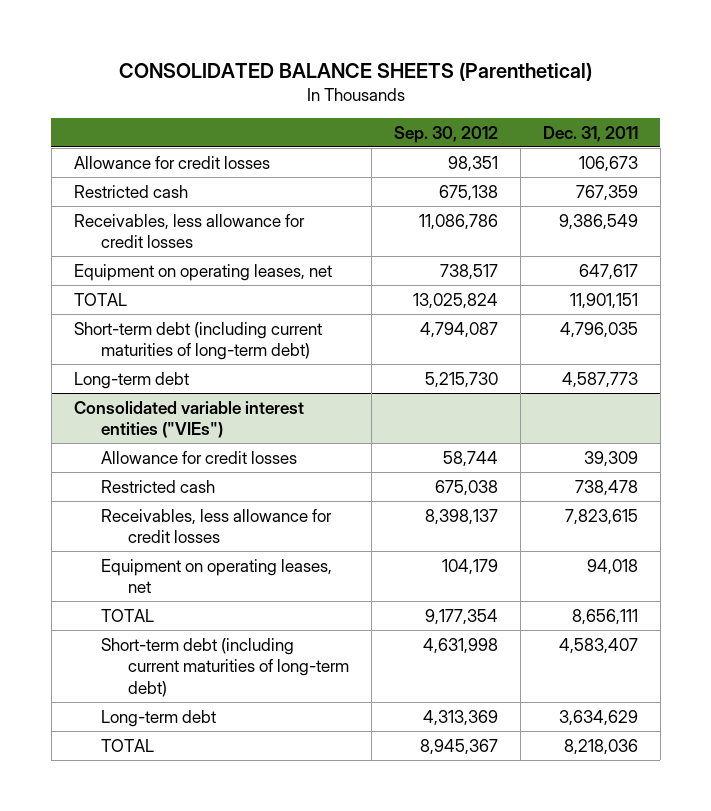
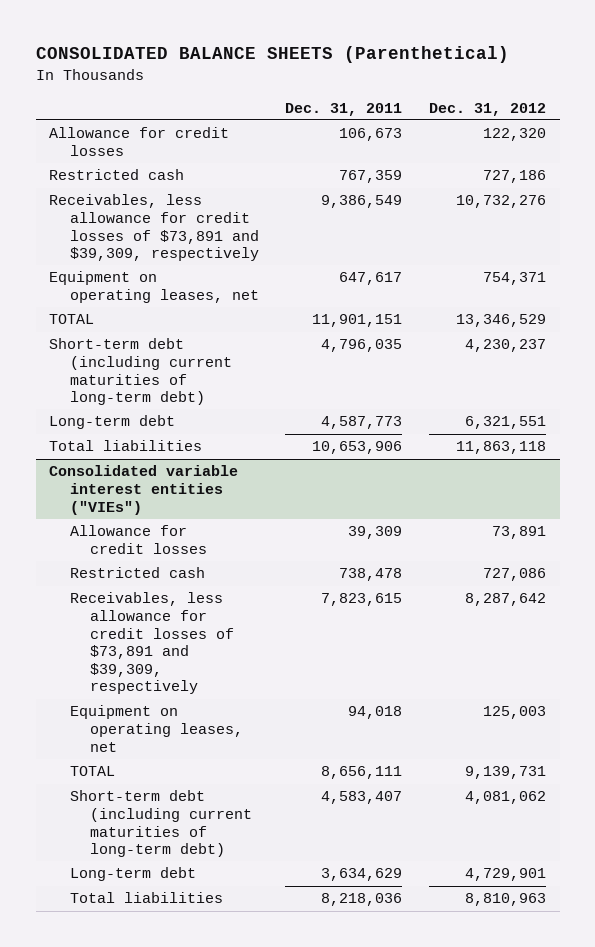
[393,125,498,143] Sep. 30, 2012 -> none
none -> [429,102,547,116] Dec. 31, 2012
[73,213,305,249] Receivables, less allowance for credit losses -> [49,194,259,262] Receivables, less allowance for credit losses of $73,891 and $39,309, respectively
none -> [49,440,203,452] Total liabilities
[100,508,332,544] Receivables, less allowance for credit losses -> [69,592,235,695] Receivables, less allowance for credit losses of $73,891 and $39,309, respectively
[100,738,154,752] TOTAL -> [69,892,223,904] Total liabilities

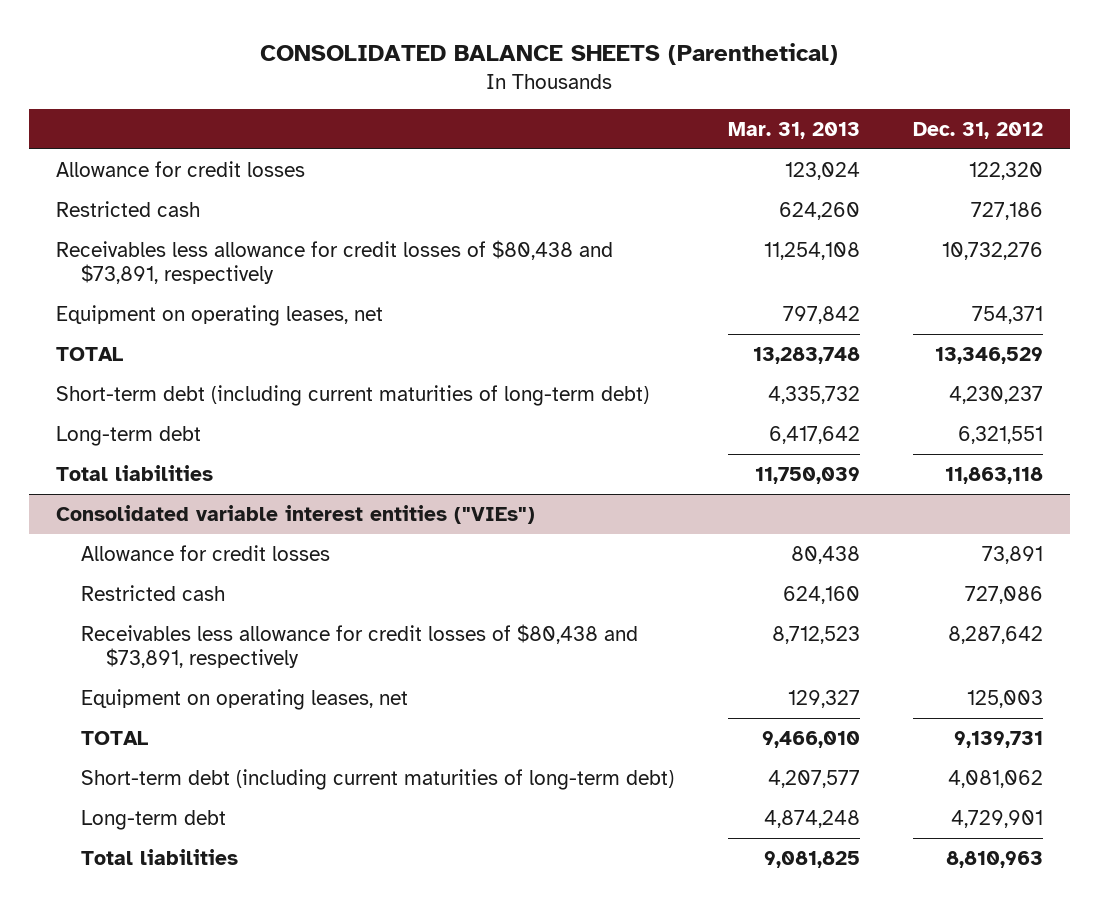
[285,102,403,116] Dec. 31, 2011 -> none
none -> [727,122,860,140] Mar. 31, 2013
[49,194,259,262] Receivables, less allowance for credit losses of $73,891 and $39,309, respectively -> [55,239,613,285] Receivables less allowance for credit losses of $80,438 and $73,891, respectively
[69,592,235,695] Receivables, less allowance for credit losses of $73,891 and $39,309, respectively -> [81,623,639,669] Receivables less allowance for credit losses of $80,438 and $73,891, respectively

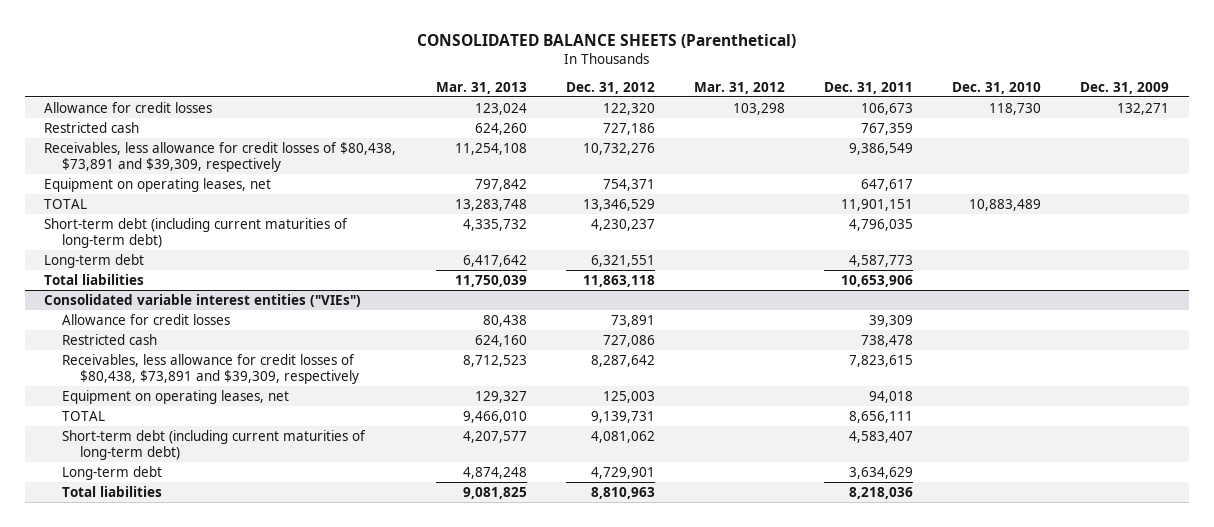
none -> [693,81,785,94] Mar. 31, 2012
none -> [824,81,914,94] Dec. 31, 2011
none -> [952,81,1042,94] Dec. 31, 2010
none -> [1080,81,1170,94] Dec. 31, 2009
[55,239,613,285] Receivables less allowance for credit losses of $80,438 and $73,891, respectively -> [44,141,397,173] Receivables, less allowance for credit losses of $80,438, $73,891 and $39,309, respectively
[81,623,639,669] Receivables less allowance for credit losses of $80,438 and $73,891, respectively -> [62,353,359,385] Receivables, less allowance for credit losses of $80,438, $73,891 and $39,309, respectively

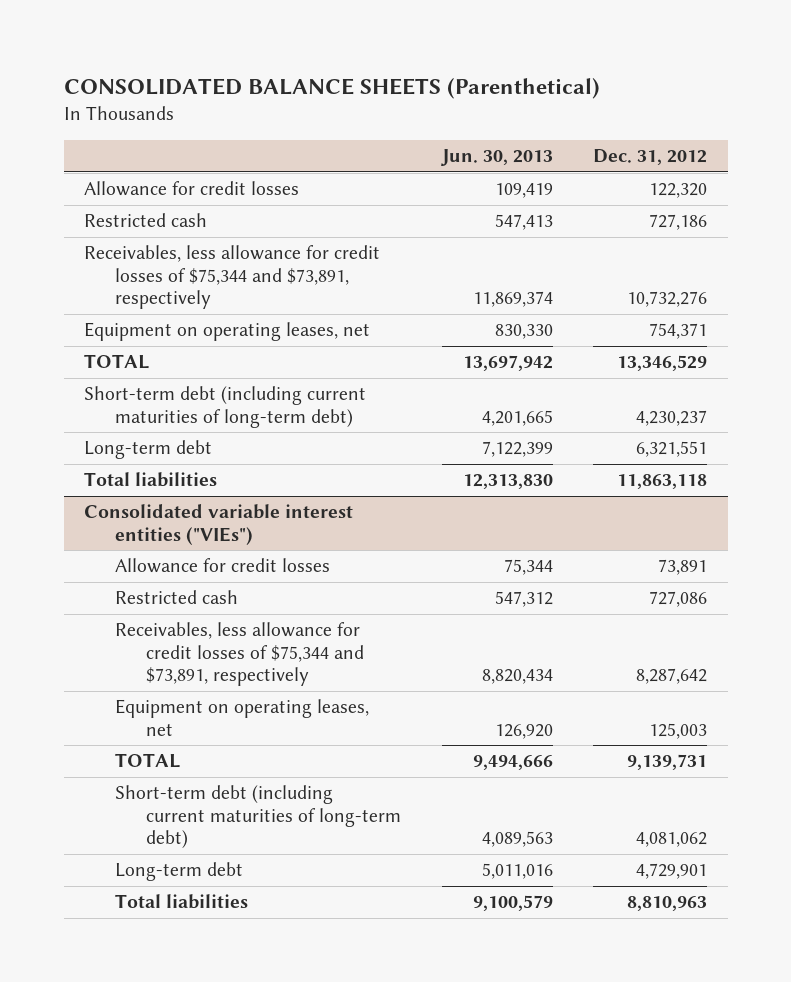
[435,81,527,94] Mar. 31, 2013 -> none
[693,81,785,94] Mar. 31, 2012 -> none
[824,81,914,94] Dec. 31, 2011 -> none
[952,81,1042,94] Dec. 31, 2010 -> none
[1080,81,1170,94] Dec. 31, 2009 -> none
none -> [440,149,553,167] Jun. 30, 2013
[44,141,397,173] Receivables, less allowance for credit losses of $80,438, $73,891 and $39,309, respectively -> [84,245,381,310] Receivables, less allowance for credit losses of $75,344 and $73,891, respectively
[62,353,359,385] Receivables, less allowance for credit losses of $80,438, $73,891 and $39,309, respectively -> [114,622,364,687] Receivables, less allowance for credit losses of $75,344 and $73,891, respectively

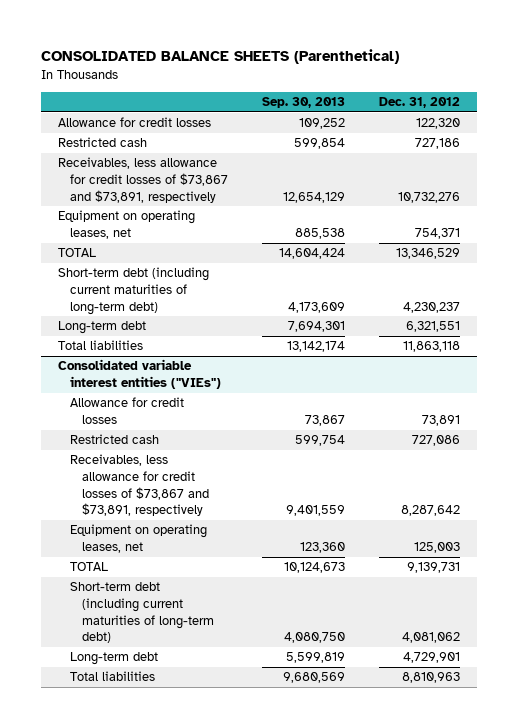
[440,149,553,167] Jun. 30, 2013 -> none
none -> [262,97,346,109] Sep. 30, 2013
[84,245,381,310] Receivables, less allowance for credit losses of $75,344 and $73,891, respectively -> [57,157,228,203] Receivables, less allowance for credit losses of $73,867 and $73,891, respectively
[114,622,364,687] Receivables, less allowance for credit losses of $75,344 and $73,891, respectively -> [69,454,210,517] Receivables, less allowance for credit losses of $73,867 and $73,891, respectively

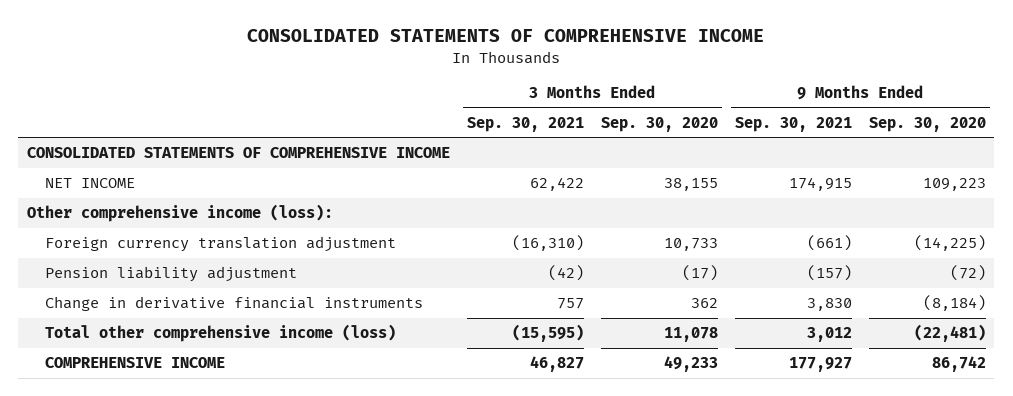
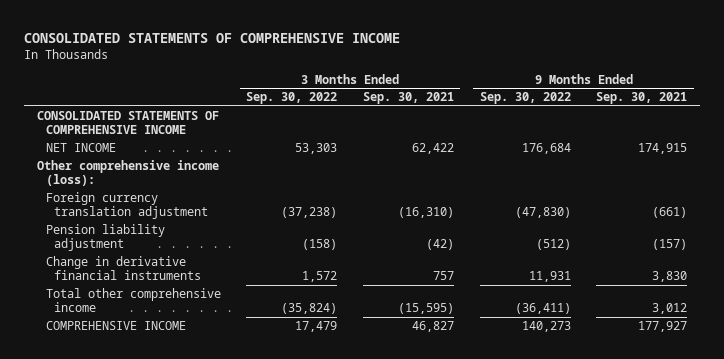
[600,116,718,132] Sep. 30, 2020 -> none
[868,116,986,132] Sep. 30, 2020 -> none
none -> [246,92,338,105] Sep. 30, 2022
none -> [479,92,571,105] Sep. 30, 2022
[45,324,397,343] Total other comprehensive income (loss) -> [45,288,221,313] Total other comprehensive income

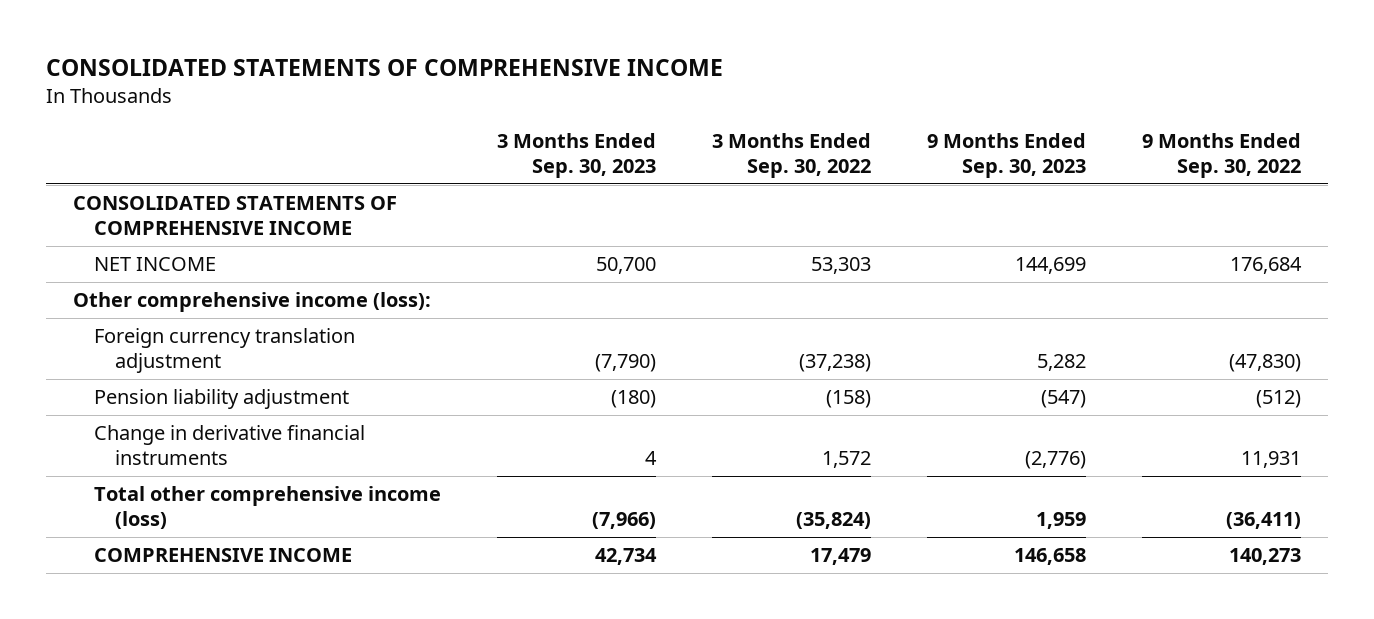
[362,92,454,105] Sep. 30, 2021 -> none
[596,92,688,105] Sep. 30, 2021 -> none
none -> [497,133,657,179] 3 Months Ended Sep. 30, 2023
none -> [926,133,1086,179] 9 Months Ended Sep. 30, 2023
[45,288,221,313] Total other comprehensive income -> [94,485,442,530] Total other comprehensive income (loss)

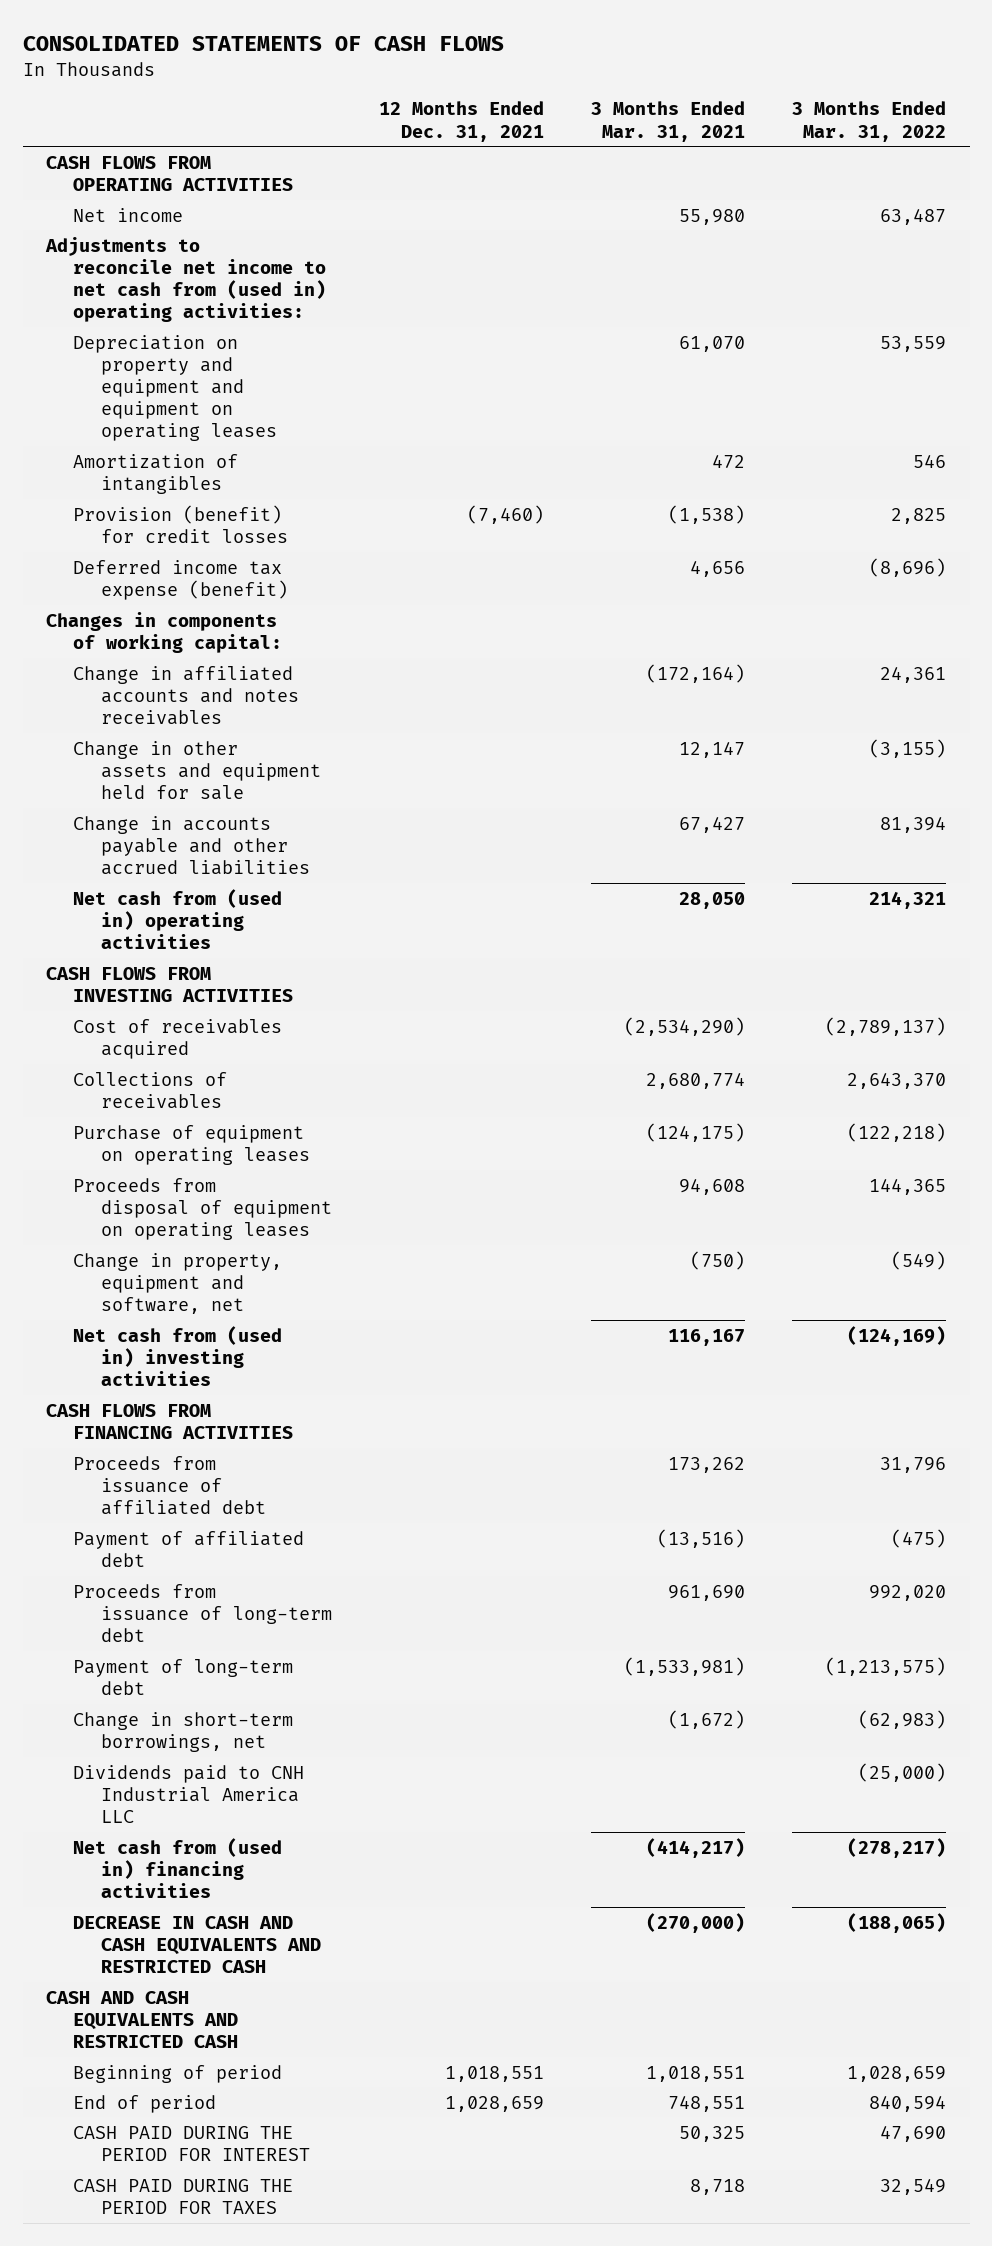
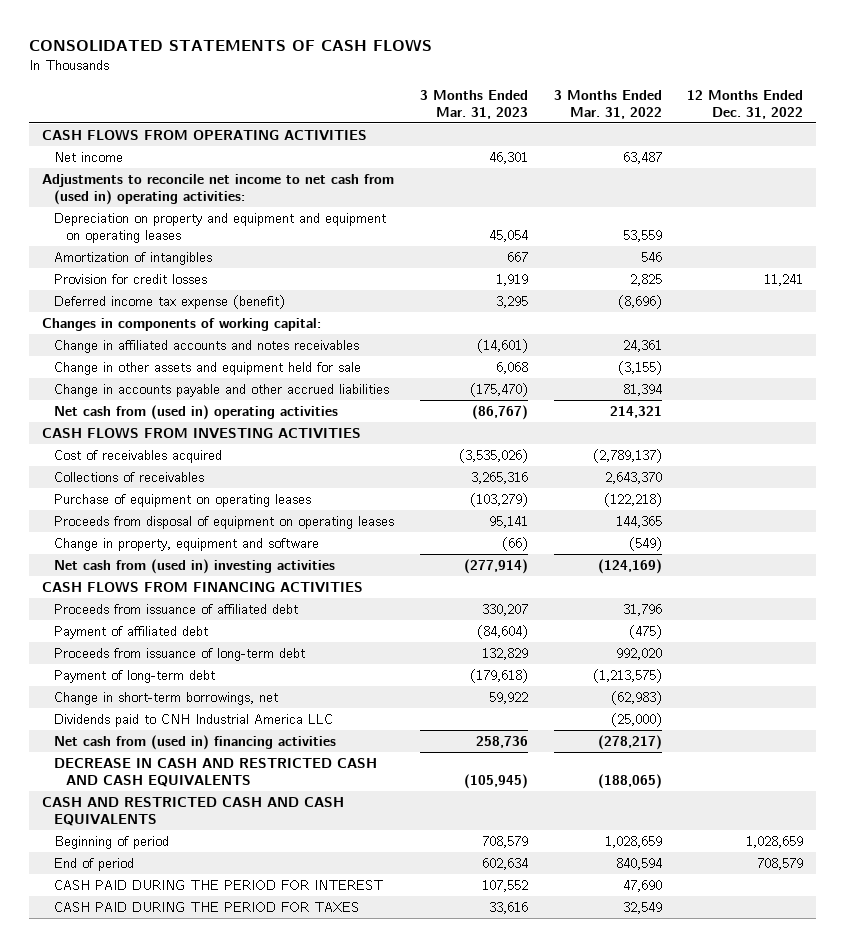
[378,101,544,142] 12 Months Ended Dec. 31, 2021 -> none
[590,101,745,142] 3 Months Ended Mar. 31, 2021 -> none
none -> [419,89,528,119] 3 Months Ended Mar. 31, 2023
none -> [687,89,804,119] 12 Months Ended Dec. 31, 2022
[73,504,288,543] Provision (benefit) for credit losses -> [53,273,207,284] Provision for credit losses
[73,1252,283,1315] Change in property, equipment and software, net -> [53,537,319,551] Change in property, equipment and software
[73,1915,321,1974] DECREASE IN CASH AND CASH EQUIVALENTS AND RESTRICTED CASH -> [53,757,377,788] DECREASE IN CASH AND RESTRICTED CASH AND CASH EQUIVALENTS
[46,1990,239,2049] CASH AND CASH EQUIVALENTS AND RESTRICTED CASH -> [41,796,344,827] CASH AND RESTRICTED CASH AND CASH EQUIVALENTS

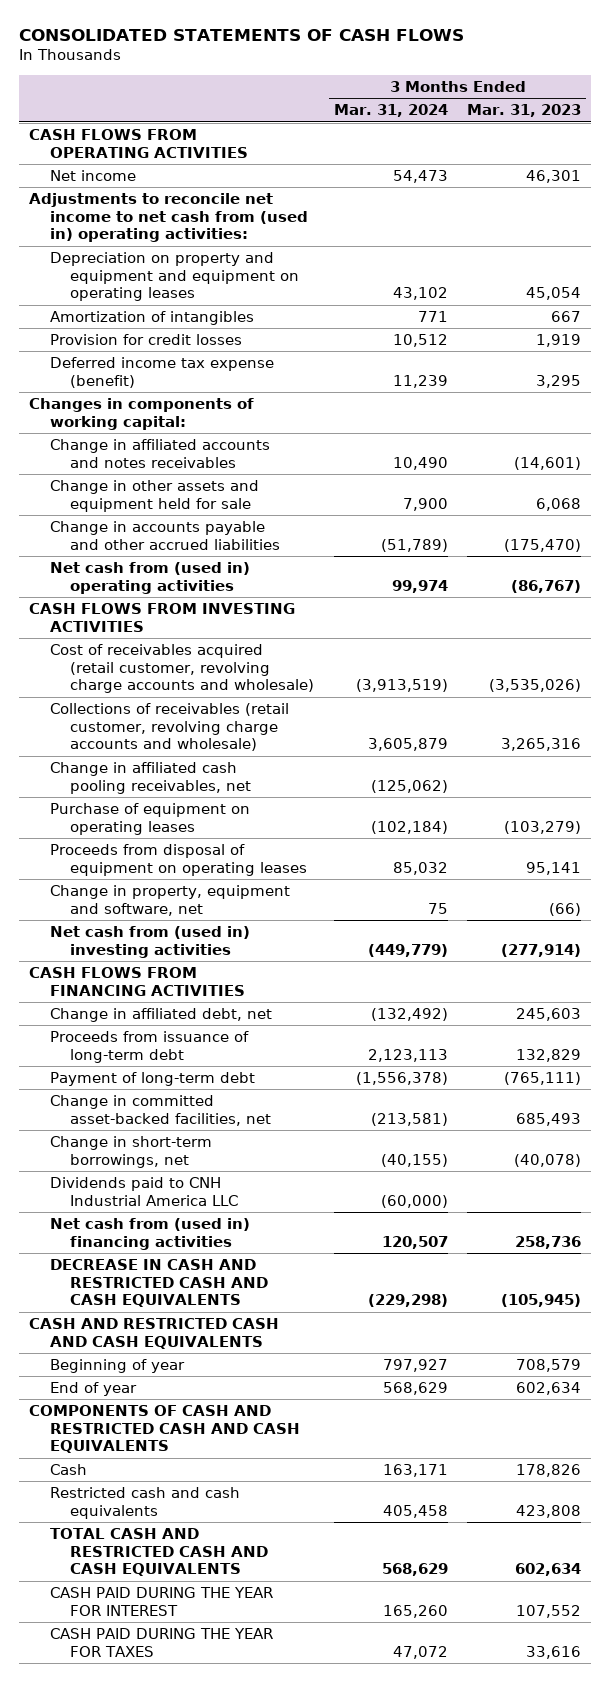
[553,89,662,119] 3 Months Ended Mar. 31, 2022 -> none
[687,89,804,119] 12 Months Ended Dec. 31, 2022 -> none
none -> [333,104,448,118] Mar. 31, 2024
[53,449,222,463] Cost of receivables acquired -> [49,643,315,694] Cost of receivables acquired (retail customer, revolving charge accounts and wholesale)
[53,471,204,482] Collections of receivables -> [49,702,289,752] Collections of receivables (retail customer, revolving charge accounts and wholesale)
none -> [49,761,252,794] Change in affiliated cash pooling receivables, net
[53,537,319,551] Change in property, equipment and software -> [49,884,290,916] Change in property, equipment and software, net
[53,603,298,614] Proceeds from issuance of affiliated debt -> none
[53,625,208,639] Payment of affiliated debt -> none
none -> [49,1007,272,1022] Change in affiliated debt, net
[469,668,528,683] (179,618) -> [504,1071,582,1085] (765,111)
none -> [49,1094,272,1126] Change in committed asset-backed facilities, net
[488,691,528,704] 59,922 -> [514,1153,582,1167] (40,078)
[53,835,169,849] Beginning of period -> [49,1358,185,1373] Beginning of year
[53,857,134,871] End of period -> [49,1381,137,1396] End of year
none -> [28,1404,300,1454] COMPONENTS OF CASH AND RESTRICTED CASH AND CASH EQUIVALENTS
none -> [49,1463,87,1475] Cash
none -> [49,1486,240,1519] Restricted cash and cash equivalents
none -> [49,1527,269,1577] TOTAL CASH AND RESTRICTED CASH AND CASH EQUIVALENTS
[53,879,383,890] CASH PAID DURING THE PERIOD FOR INTEREST -> [49,1586,273,1616] CASH PAID DURING THE YEAR FOR INTEREST
[53,901,359,912] CASH PAID DURING THE PERIOD FOR TAXES -> [49,1627,273,1657] CASH PAID DURING THE YEAR FOR TAXES

